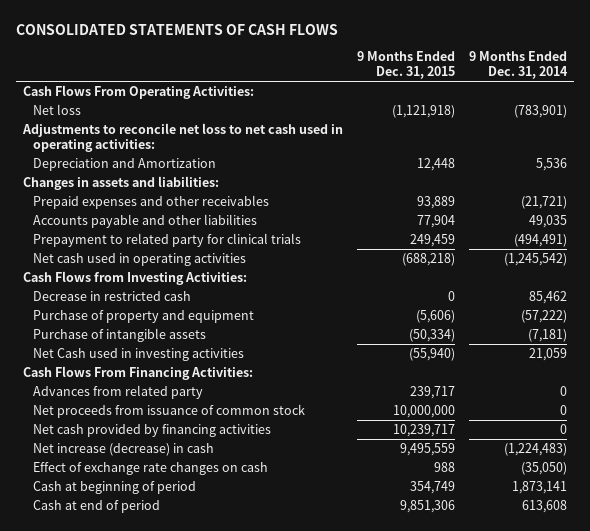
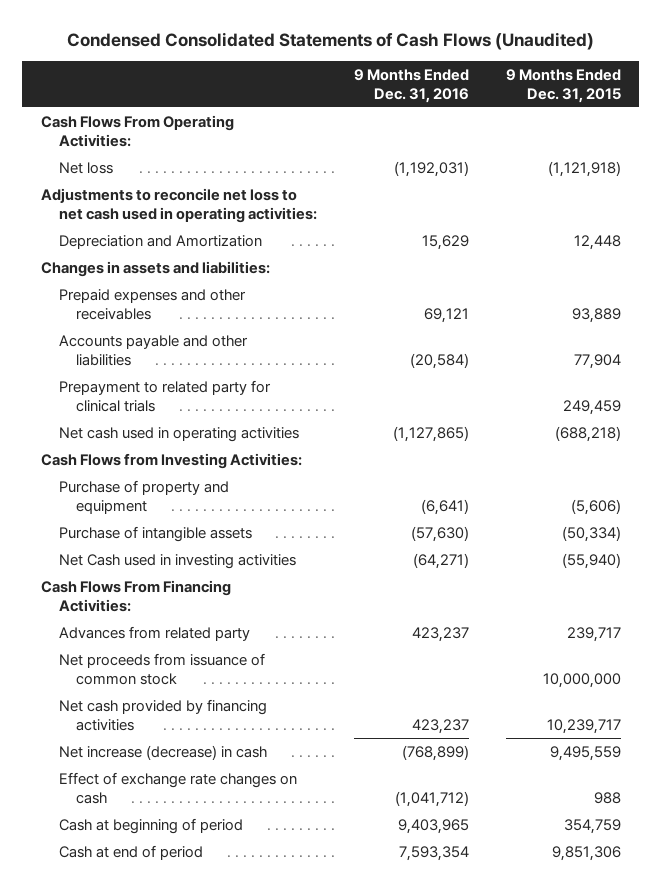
[16,24,339,36] CONSOLIDATED STATEMENTS OF CASH FLOWS -> [66,31,594,50] Condensed Consolidated Statements of Cash Flows (Unaudited)
[468,51,568,80] 9 Months Ended Dec. 31, 2014 -> none
none -> [353,69,469,103] 9 Months Ended Dec. 31, 2016
[32,290,191,301] Decrease in restricted cash -> none
[409,480,455,494] 354,749 -> [563,819,621,835] 354,759

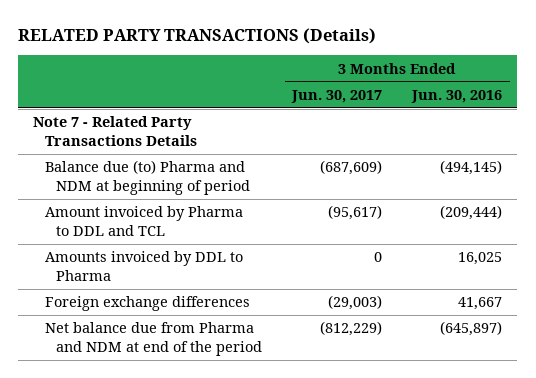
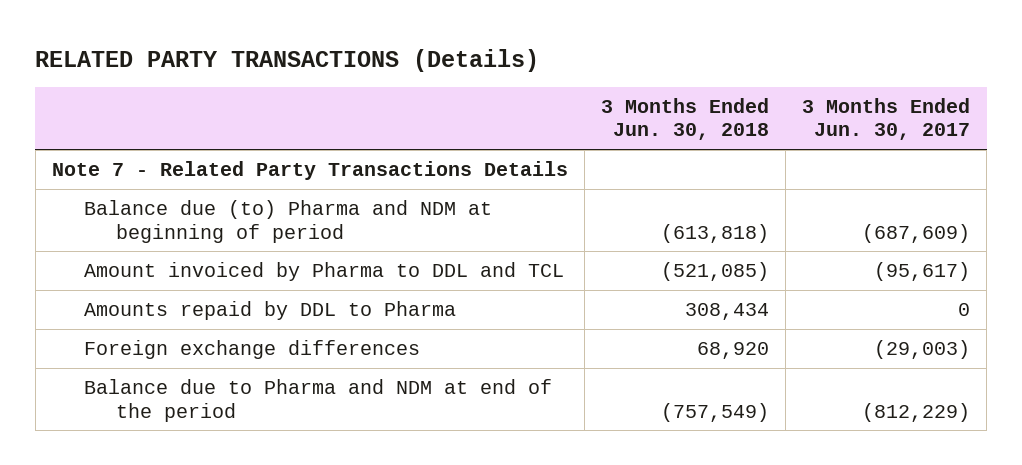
[411,89,503,103] Jun. 30, 2016 -> none
none -> [600,98,769,141] 3 Months Ended Jun. 30, 2018
[44,251,243,281] Amounts invoiced by DDL to Pharma -> [83,301,456,321] Amounts repaid by DDL to Pharma
[44,322,262,356] Net balance due from Pharma and NDM at end of the period -> [83,379,552,422] Balance due to Pharma and NDM at end of the period

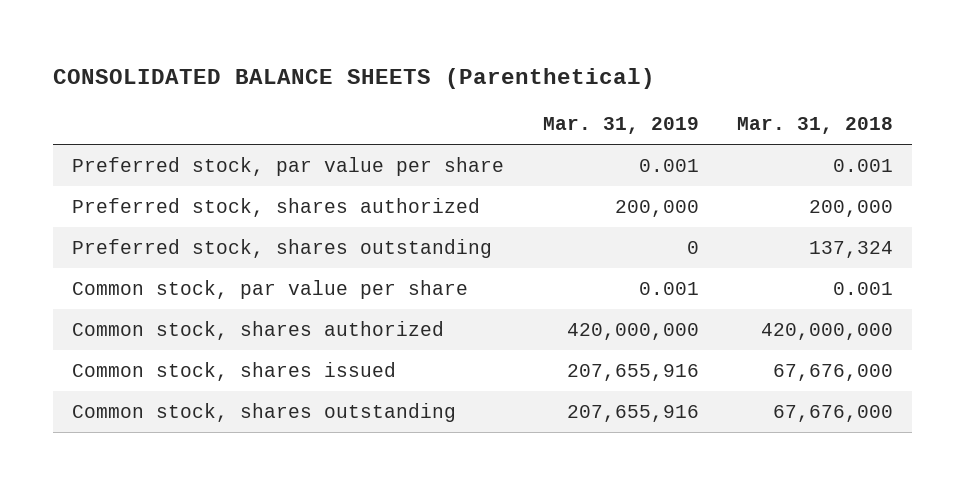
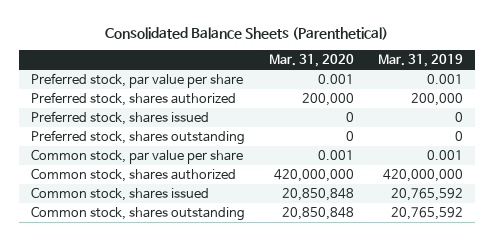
[53,67,656,89] CONSOLIDATED BALANCE SHEETS (Parenthetical) -> [104,26,388,40] Consolidated Balance Sheets (Parenthetical)
[737,117,894,135] Mar. 31, 2018 -> none
none -> [268,54,354,68] Mar. 31, 2020
none -> [30,110,209,125] Preferred stock, shares issued
[566,363,699,381] 207,655,916 -> [390,187,463,201] 20,765,592
[566,404,699,422] 207,655,916 -> [390,206,463,220] 20,765,592

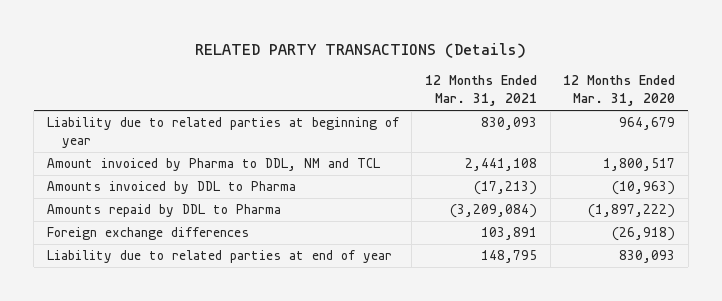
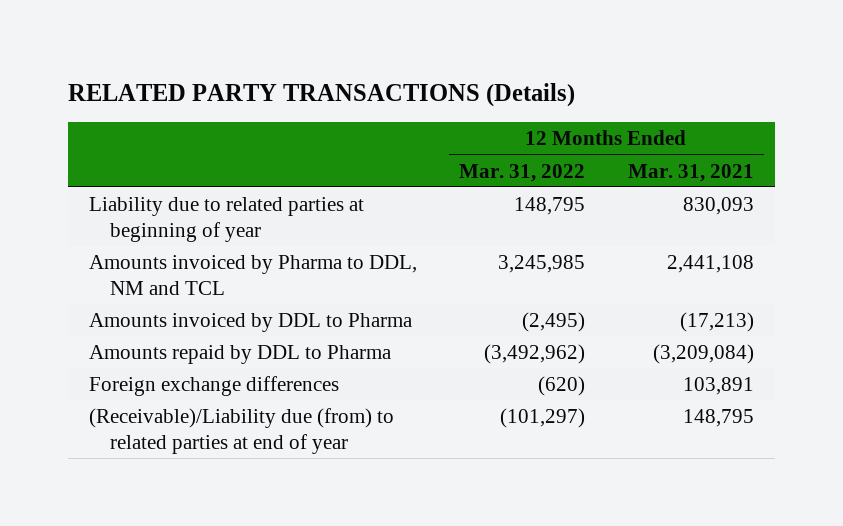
[563,75,676,107] 12 Months Ended Mar. 31, 2020 -> none
none -> [459,163,586,182] Mar. 31, 2022
[46,158,381,172] Amount invoiced by Pharma to DDL, NM and TCL -> [88,255,417,295] Amounts invoiced by Pharma to DDL, NM and TCL
[46,250,392,264] Liability due to related parties at end of year -> [88,408,394,454] (Receivable)/Liability due (from) to related parties at end of year

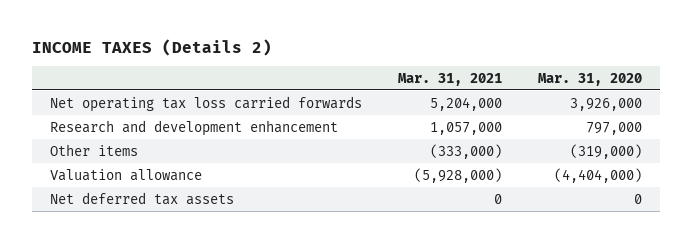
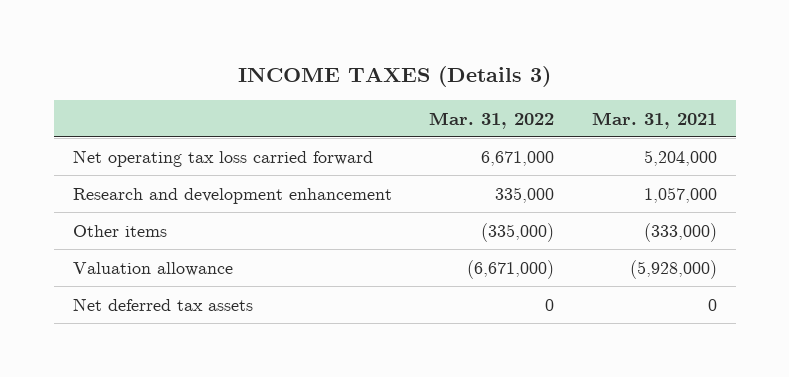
[32,38,273,56] INCOME TAXES (Details 2) -> [237,65,551,87] INCOME TAXES (Details 3)
[538,72,643,86] Mar. 31, 2020 -> none
none -> [429,111,555,129] Mar. 31, 2022
[50,95,363,112] Net operating tax loss carried forwards -> [72,149,373,167] Net operating tax loss carried forward

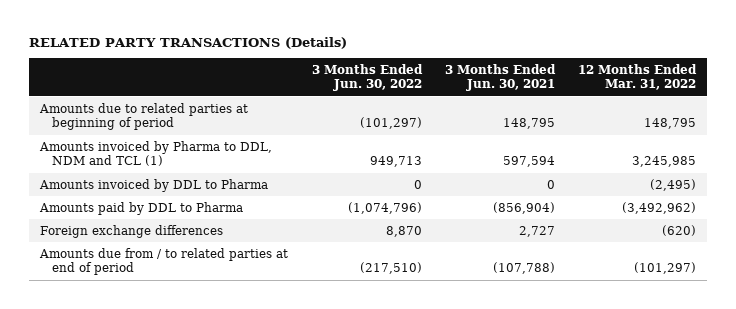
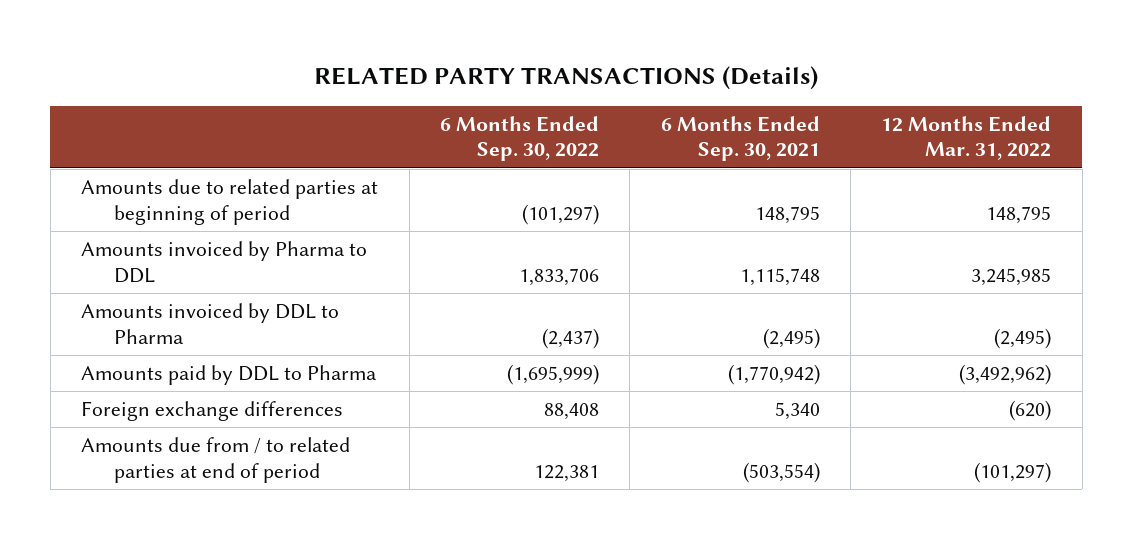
[311,63,423,92] 3 Months Ended Jun. 30, 2022 -> none
[444,63,556,92] 3 Months Ended Jun. 30, 2021 -> none
none -> [439,115,599,162] 6 Months Ended Sep. 30, 2022
none -> [660,115,820,162] 6 Months Ended Sep. 30, 2021
[39,140,273,167] Amounts invoiced by Pharma to DDL, NDM and TCL (1) -> [81,241,368,283] Amounts invoiced by Pharma to DDL

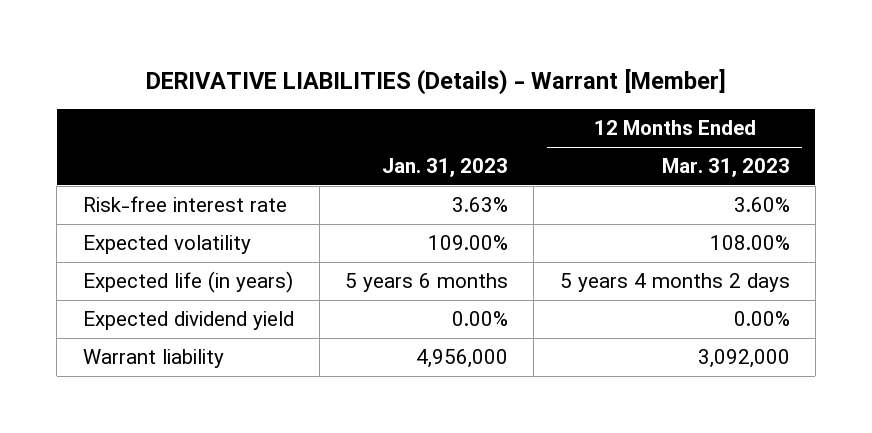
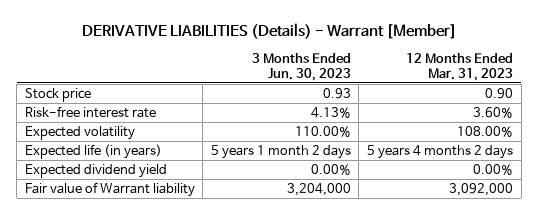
[382,158,509,178] Jan. 31, 2023 -> none
none -> [251,53,351,81] 3 Months Ended Jun. 30, 2023
none -> [24,88,91,103] Stock price
[82,349,224,369] Warrant liability -> [24,182,195,198] Fair value of Warrant liability

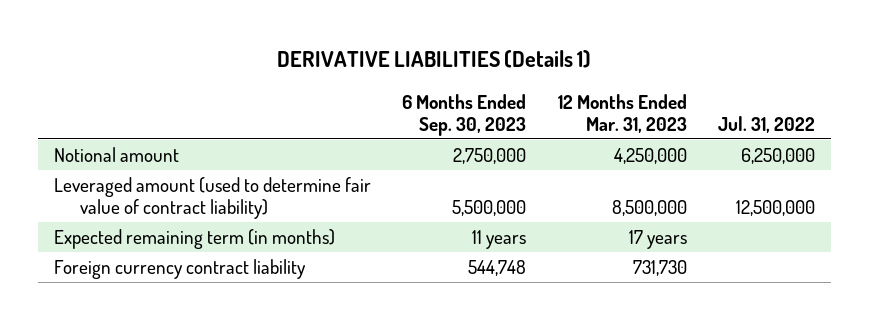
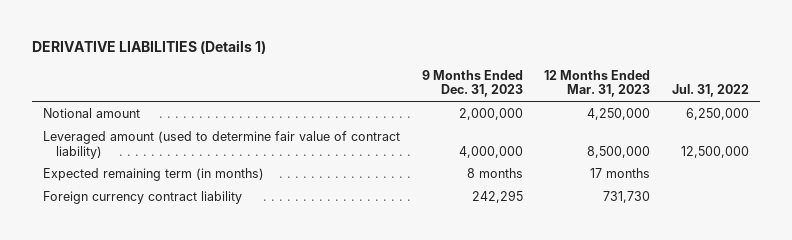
[402,93,527,136] 6 Months Ended Sep. 30, 2023 -> none
none -> [421,69,523,98] 9 Months Ended Dec. 31, 2023
[628,229,687,249] 17 years -> [590,167,651,178] 17 months

